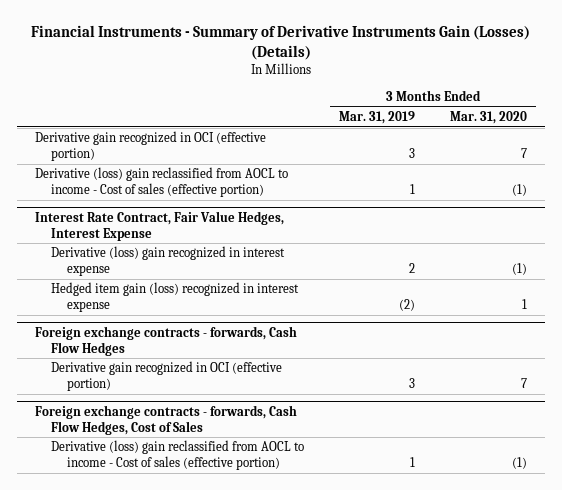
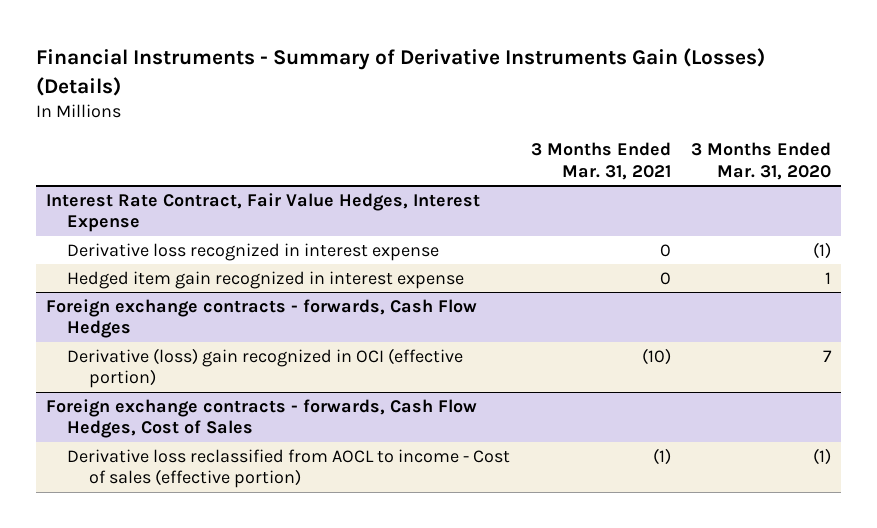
[339,110,416,124] Mar. 31, 2019 -> none
none -> [530,142,671,180] 3 Months Ended Mar. 31, 2021
[34,131,266,161] Derivative gain recognized in OCI (effective portion) -> none
[34,167,288,197] Derivative (loss) gain reclassified from AOCL to income - Cost of sales (effective portion) -> none
[50,246,285,276] Derivative (loss) gain recognized in interest expense -> [67,242,440,261] Derivative loss recognized in interest expense
[50,282,299,312] Hedged item gain (loss) recognized in interest expense -> [67,270,465,289] Hedged item gain recognized in interest expense
[50,361,282,391] Derivative gain recognized in OCI (effective portion) -> [67,347,464,389] Derivative (loss) gain recognized in OCI (effective portion)
[50,440,304,470] Derivative (loss) gain reclassified from AOCL to income - Cost of sales (effective portion) -> [67,448,511,489] Derivative loss reclassified from AOCL to income - Cost of sales (effective portion)

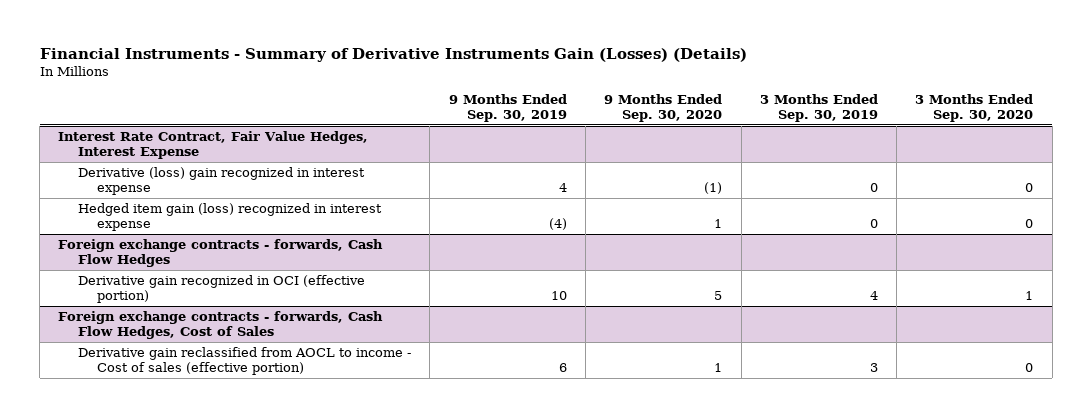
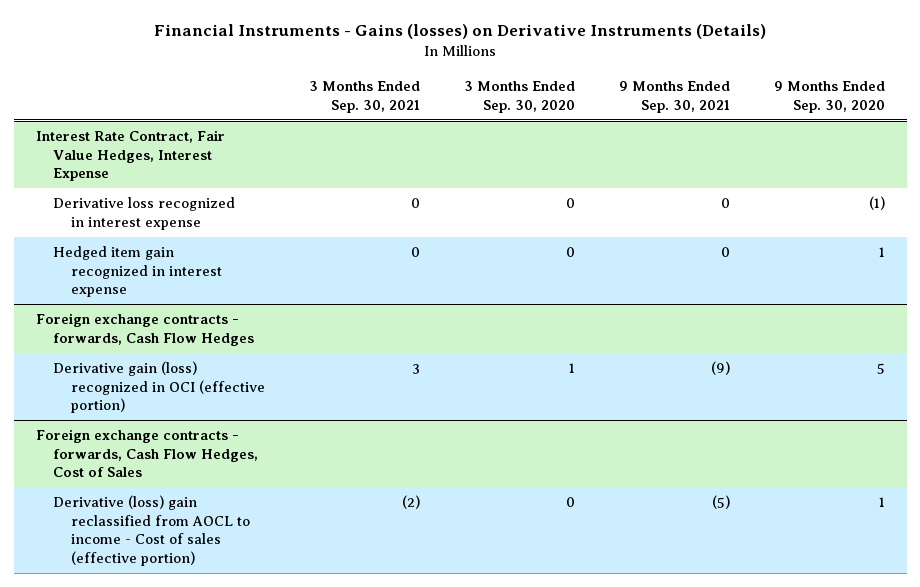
[39,48,747,63] Financial Instruments - Summary of Derivative Instruments Gain (Losses) (Details) -> [154,24,767,40] Financial Instruments - Gains (losses) on Derivative Instruments (Details)
[448,93,567,123] 9 Months Ended Sep. 30, 2019 -> none
[759,93,878,123] 3 Months Ended Sep. 30, 2019 -> none
none -> [308,80,420,113] 3 Months Ended Sep. 30, 2021
none -> [618,80,730,113] 9 Months Ended Sep. 30, 2021
[77,166,365,196] Derivative (loss) gain recognized in interest expense -> [53,197,236,230] Derivative loss recognized in interest expense
[77,202,382,232] Hedged item gain (loss) recognized in interest expense -> [53,246,222,298] Hedged item gain recognized in interest expense
[77,274,365,304] Derivative gain recognized in OCI (effective portion) -> [53,361,265,414] Derivative gain (loss) recognized in OCI (effective portion)
[77,346,411,376] Derivative gain reclassified from AOCL to income - Cost of sales (effective portion) -> [53,495,250,567] Derivative (loss) gain reclassified from AOCL to income - Cost of sales (effective portion)

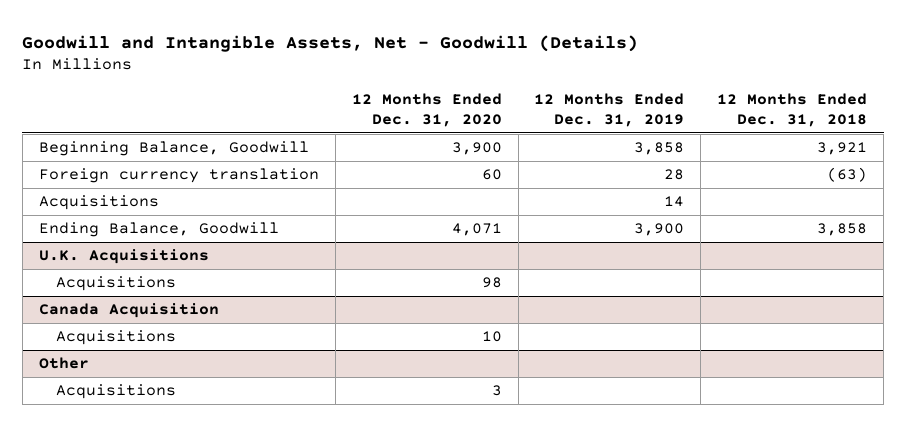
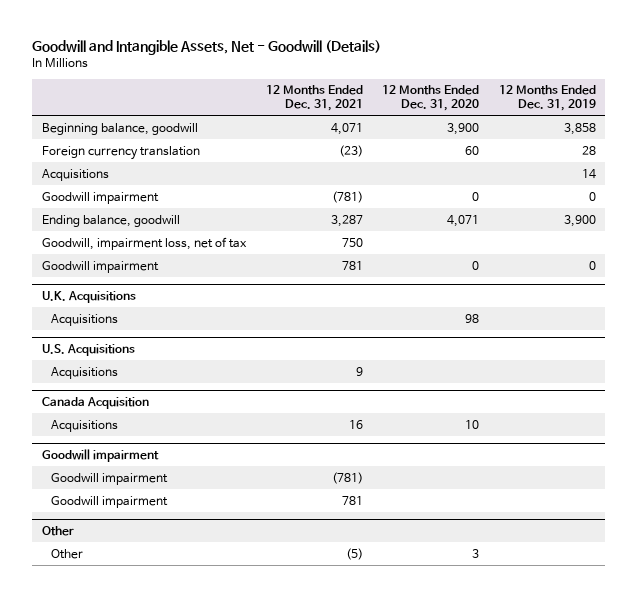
[717,93,868,128] 12 Months Ended Dec. 31, 2018 -> none
none -> [265,85,363,112] 12 Months Ended Dec. 31, 2021
[38,141,309,157] Beginning Balance, Goodwill -> [42,122,199,135] Beginning balance, goodwill
none -> [42,191,160,204] Goodwill impairment
[38,222,279,238] Ending Balance, Goodwill -> [42,214,181,227] Ending balance, goodwill
none -> [42,236,248,250] Goodwill, impairment loss, net of tax
none -> [42,260,160,273] Goodwill impairment
none -> [42,343,136,356] U.S. Acquisitions
none -> [51,366,119,379] Acquisitions
none -> [42,448,160,462] Goodwill impairment
none -> [51,472,169,485] Goodwill impairment
none -> [51,495,169,508] Goodwill impairment
[56,384,177,400] Acquisitions -> none
none -> [51,548,84,559] Other

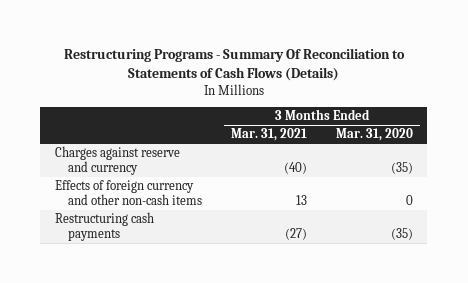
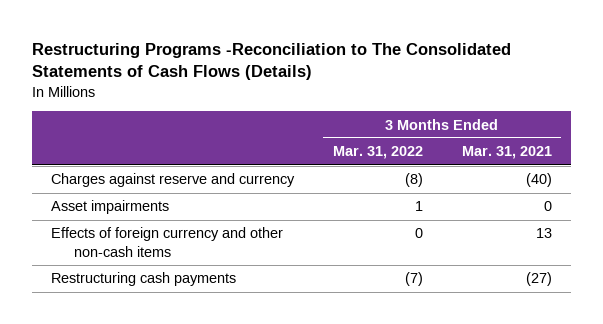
[63,48,405,82] Restructuring Programs - Summary Of Reconciliation to Statements of Cash Flows (Details) -> [32,42,512,81] Restructuring Programs -Reconciliation to The Consolidated Statements of Cash Flows (Details)
[335,128,413,142] Mar. 31, 2020 -> none
none -> [332,146,423,160] Mar. 31, 2022
none -> [51,200,170,215] Asset impairments

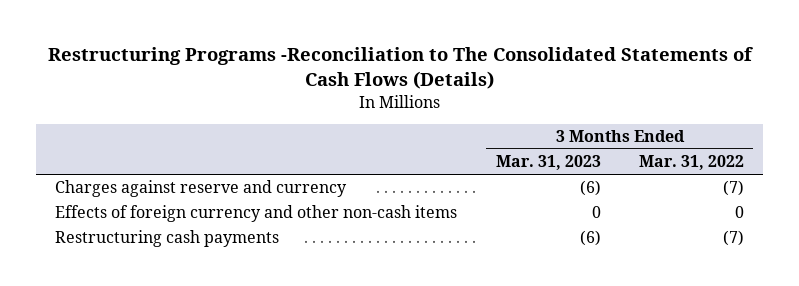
[461,146,552,160] Mar. 31, 2021 -> none
none -> [495,155,601,171] Mar. 31, 2023
[51,200,170,215] Asset impairments -> none
[404,173,423,188] (8) -> [722,180,744,197] (7)

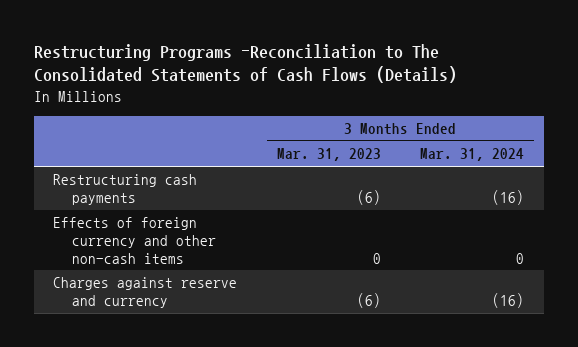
[638,155,744,171] Mar. 31, 2022 -> none
none -> [420,148,525,162] Mar. 31, 2024
[55,205,458,223] Effects of foreign currency and other non-cash items -> [53,217,217,264] Effects of foreign currency and other non-cash items
[55,180,348,198] Charges against reserve and currency -> [53,277,238,308] Charges against reserve and currency

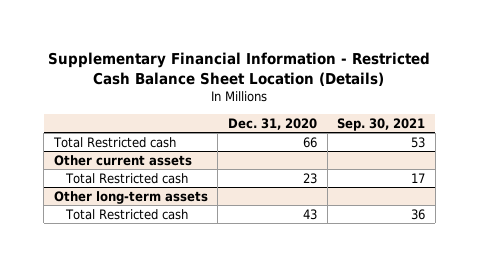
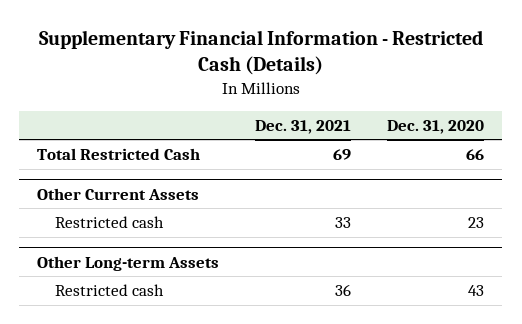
[48,51,431,86] Supplementary Financial Information - Restricted Cash Balance Sheet Location (Details) -> [38,30,483,76] Supplementary Financial Information - Restricted Cash (Details)
[337,117,426,131] Sep. 30, 2021 -> none
none -> [255,119,352,134] Dec. 31, 2021
[52,136,176,148] Total Restricted cash -> [37,148,201,161] Total Restricted Cash
[53,154,192,166] Other current assets -> [37,187,200,200] Other Current Assets
[64,172,188,184] Total Restricted cash -> [54,216,164,229] Restricted cash
[53,190,208,204] Other long-term assets -> [37,255,220,271] Other Long-term Assets
[64,208,188,220] Total Restricted cash -> [54,284,164,297] Restricted cash

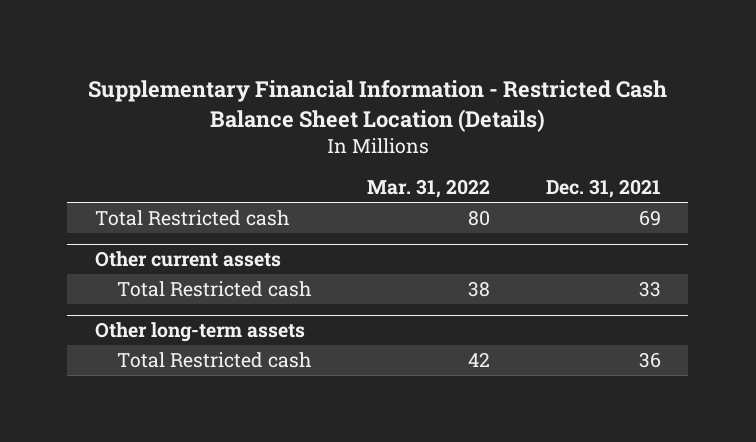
[38,30,483,76] Supplementary Financial Information - Restricted Cash (Details) -> [87,80,667,133] Supplementary Financial Information - Restricted Cash Balance Sheet Location (Details)
[387,119,485,134] Dec. 31, 2020 -> none
none -> [367,179,491,199] Mar. 31, 2022
[37,148,201,161] Total Restricted Cash -> [95,209,291,226] Total Restricted cash
[37,187,200,200] Other Current Assets -> [95,251,282,268] Other current assets
[54,216,164,229] Restricted cash -> [117,280,313,297] Total Restricted cash
[37,255,220,271] Other Long-term Assets -> [95,322,306,343] Other long-term assets
[54,284,164,297] Restricted cash -> [117,351,313,368] Total Restricted cash

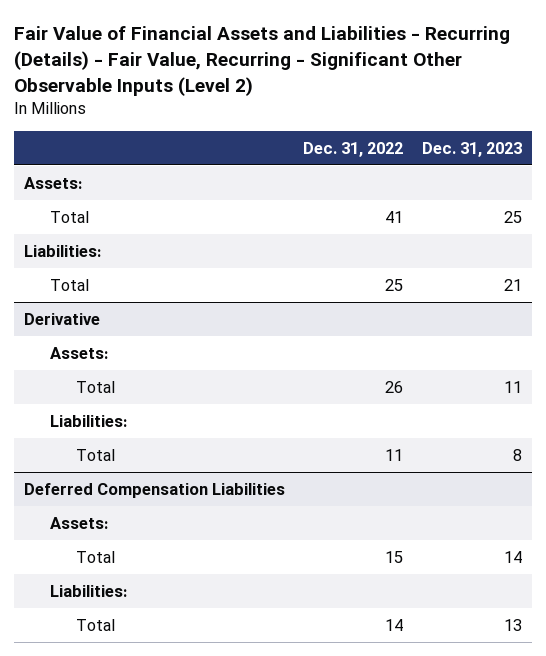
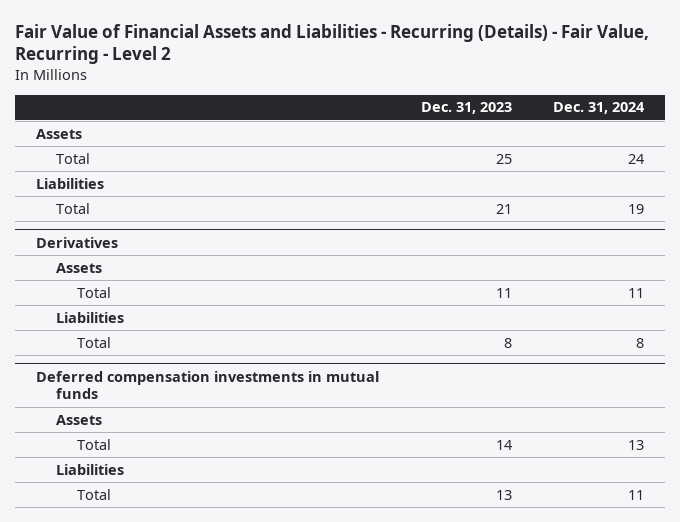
[14,26,511,96] Fair Value of Financial Assets and Liabilities - Recurring (Details) - Fair Value, Recurring - Significant Other Observable Inputs (Level 2) -> [15,23,650,65] Fair Value of Financial Assets and Liabilities - Recurring (Details) - Fair Value, Recurring - Level 2
[303,141,404,157] Dec. 31, 2022 -> none
none -> [553,102,646,115] Dec. 31, 2024
[23,176,82,189] Assets: -> [35,128,82,139] Assets
[23,244,101,257] Liabilities: -> [35,177,104,189] Liabilities
[23,312,100,325] Derivative -> [35,236,118,248] Derivatives
[49,346,108,359] Assets: -> [56,262,103,273] Assets
[49,414,127,427] Liabilities: -> [56,311,125,323] Liabilities
[23,482,285,498] Deferred Compensation Liabilities -> [35,370,379,400] Deferred compensation investments in mutual funds
[49,516,108,529] Assets: -> [56,414,103,425] Assets
[49,584,127,597] Liabilities: -> [56,463,125,475] Liabilities

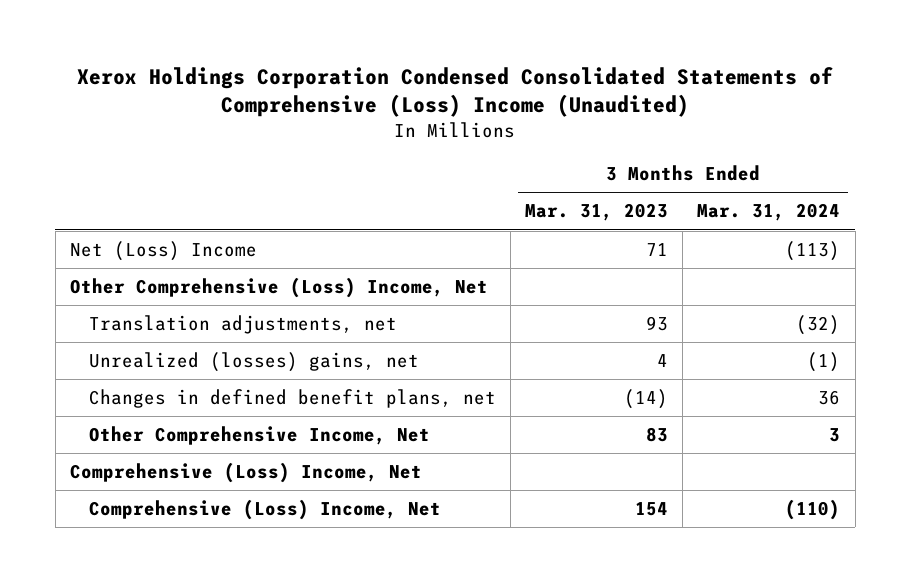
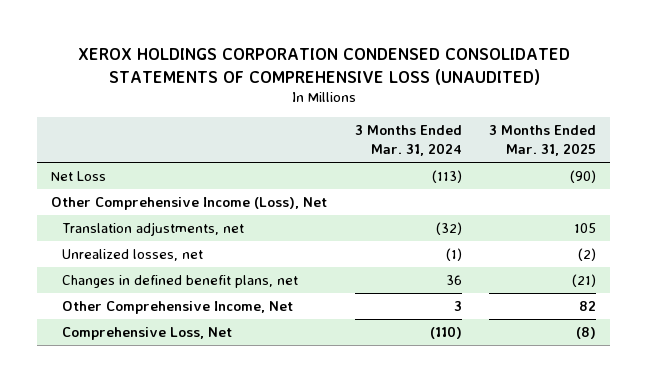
[77,66,834,117] Xerox Holdings Corporation Condensed Consolidated Statements of Comprehensive (Loss) Income (Unaudited) -> [77,47,570,85] XEROX HOLDINGS CORPORATION CONDENSED CONSOLIDATED STATEMENTS OF COMPREHENSIVE LOSS (UNAUDITED)
[525,203,669,222] Mar. 31, 2023 -> none
none -> [489,125,597,157] 3 Months Ended Mar. 31, 2025
[69,241,257,262] Net (Loss) Income -> [50,171,106,182] Net Loss
[69,277,488,299] Other Comprehensive (Loss) Income, Net -> [50,197,327,211] Other Comprehensive Income (Loss), Net
[88,352,419,373] Unrealized (losses) gains, net -> [61,249,203,262] Unrealized losses, net
[69,462,422,484] Comprehensive (Loss) Income, Net -> none
[88,499,441,521] Comprehensive (Loss) Income, Net -> [61,327,232,341] Comprehensive Loss, Net

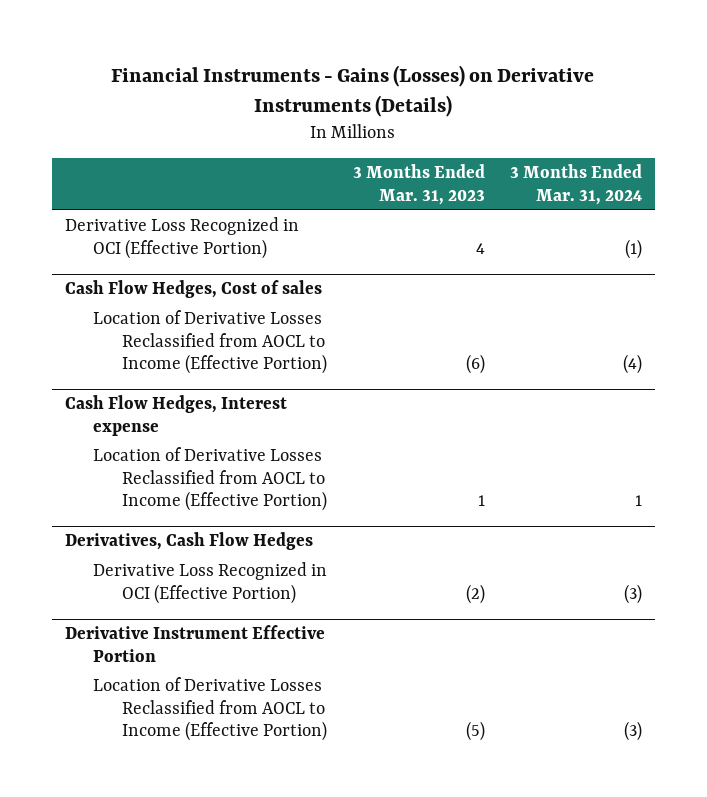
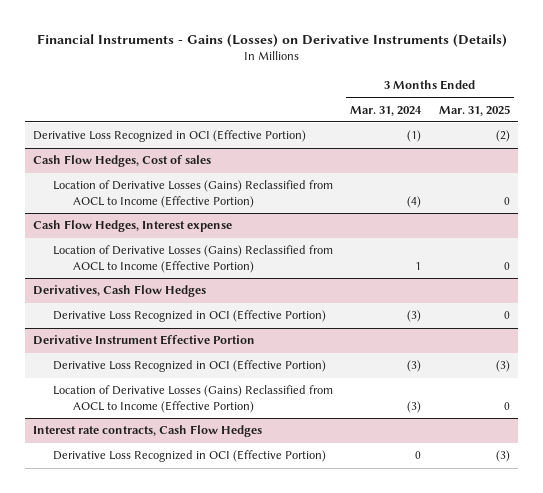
[352,163,485,205] 3 Months Ended Mar. 31, 2023 -> none
none -> [438,104,510,116] Mar. 31, 2025
[93,310,327,375] Location of Derivative Losses Reclassified from AOCL to Income (Effective Portion) -> [52,180,333,208] Location of Derivative Losses (Gains) Reclassified from AOCL to Income (Effective Portion)
[93,447,327,512] Location of Derivative Losses Reclassified from AOCL to Income (Effective Portion) -> [52,245,333,273] Location of Derivative Losses (Gains) Reclassified from AOCL to Income (Effective Portion)
none -> [52,360,326,373] Derivative Loss Recognized in OCI (Effective Portion)
[93,677,327,742] Location of Derivative Losses Reclassified from AOCL to Income (Effective Portion) -> [52,385,333,413] Location of Derivative Losses (Gains) Reclassified from AOCL to Income (Effective Portion)
none -> [33,425,263,438] Interest rate contracts, Cash Flow Hedges
none -> [52,450,326,463] Derivative Loss Recognized in OCI (Effective Portion)

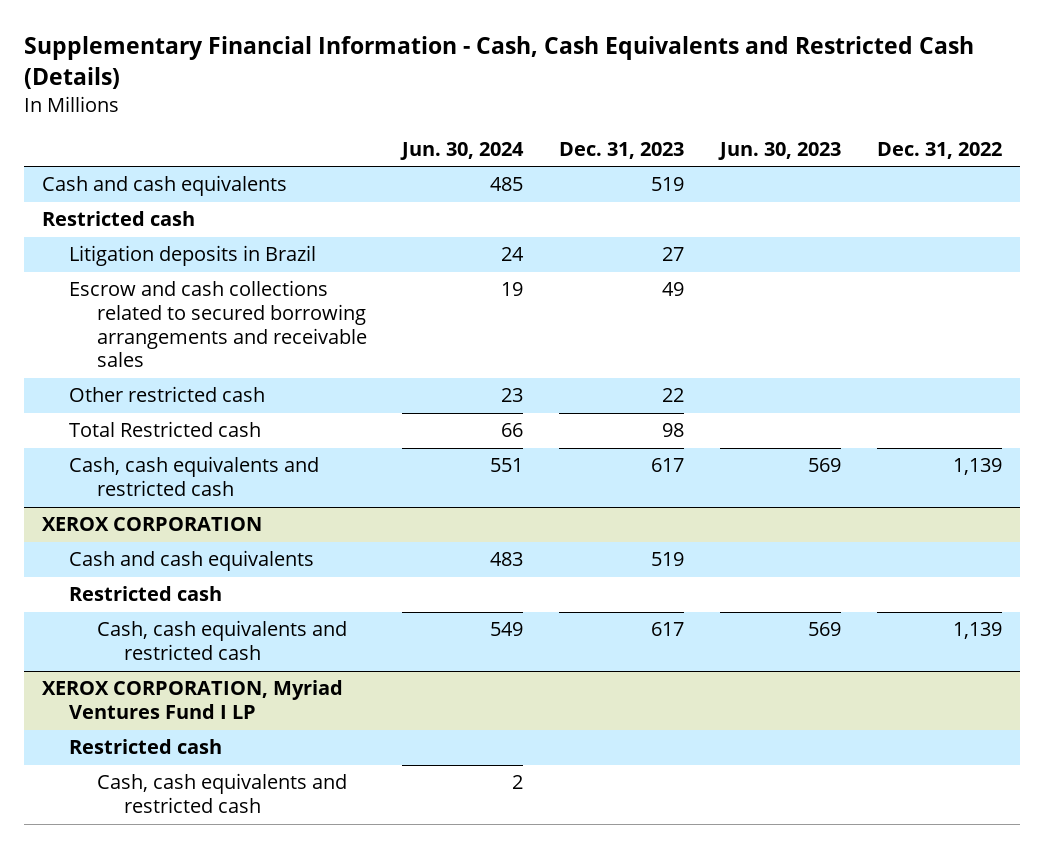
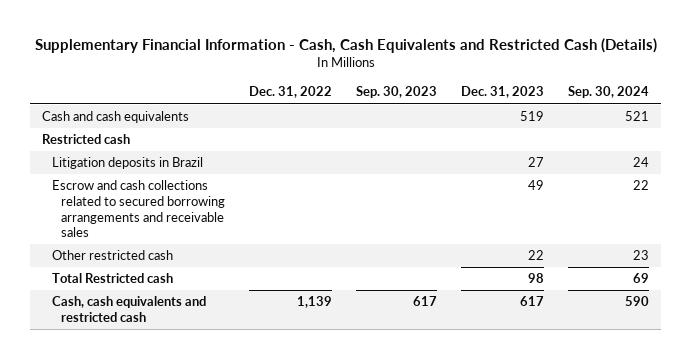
[400,141,525,160] Jun. 30, 2024 -> none
[718,141,842,160] Jun. 30, 2023 -> none
none -> [356,86,438,99] Sep. 30, 2023
none -> [568,86,650,99] Sep. 30, 2024
[41,517,262,532] XEROX CORPORATION -> none
[69,550,315,572] Cash and cash equivalents -> none
[69,586,223,602] Restricted cash -> none
[96,620,347,661] Cash, cash equivalents and restricted cash -> none
[41,680,343,720] XEROX CORPORATION, Myriad Ventures Fund I LP -> none
[69,739,223,755] Restricted cash -> none
[96,773,347,814] Cash, cash equivalents and restricted cash -> none

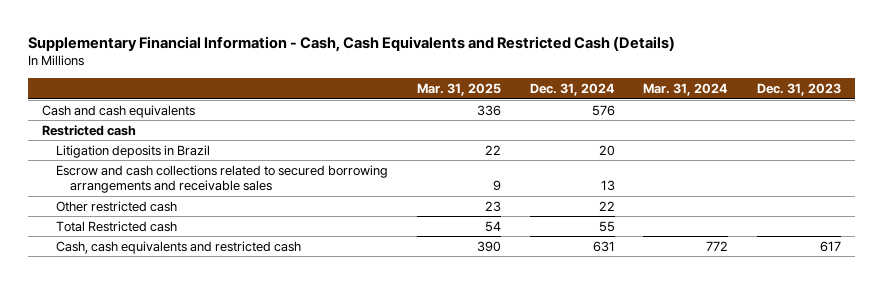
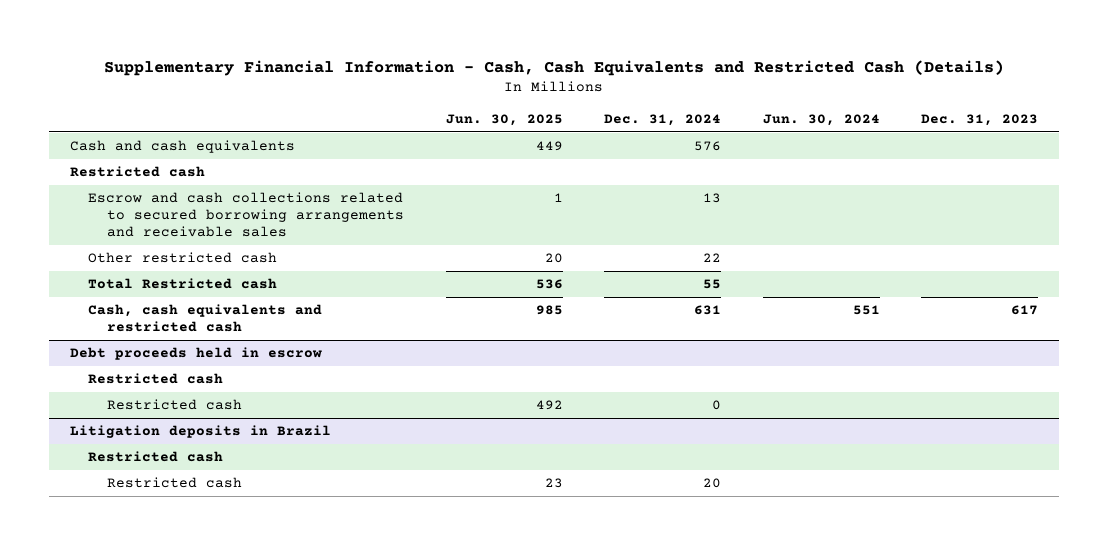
[416,83,501,97] Mar. 31, 2025 -> none
[643,83,729,97] Mar. 31, 2024 -> none
none -> [445,114,563,127] Jun. 30, 2025
none -> [762,114,880,127] Jun. 30, 2024
[56,144,211,158] Litigation deposits in Brazil -> none
none -> [69,347,322,361] Debt proceeds held in escrow
none -> [88,373,224,385] Restricted cash
none -> [107,399,243,411] Restricted cash
none -> [69,425,331,439] Litigation deposits in Brazil
none -> [88,451,224,463] Restricted cash
none -> [107,477,243,489] Restricted cash

